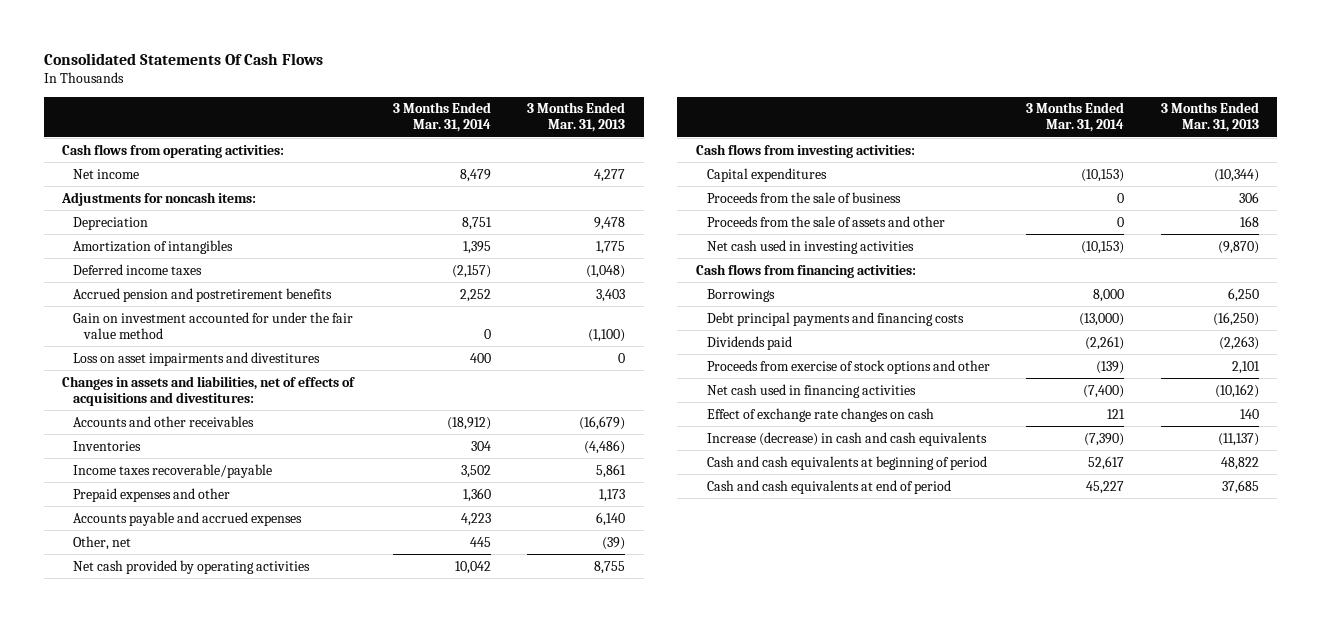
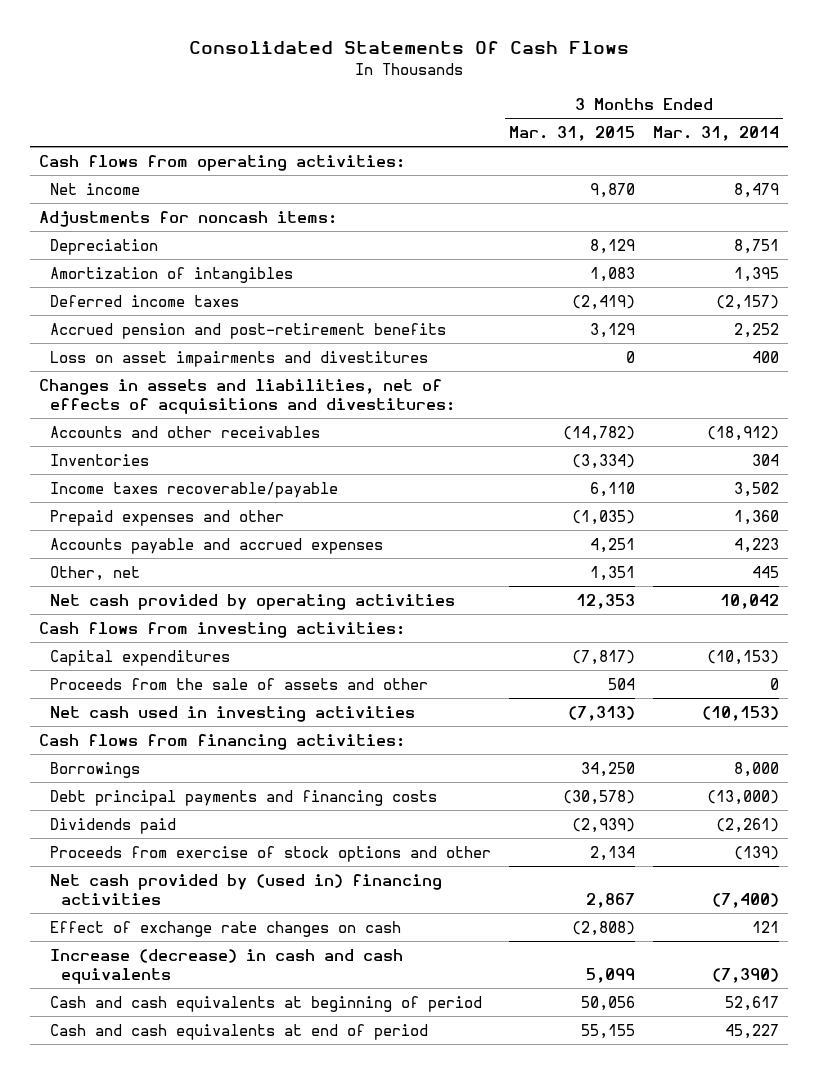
[527,102,626,133] 3 Months Ended Mar. 31, 2013 -> none
none -> [509,125,636,141] Mar. 31, 2015
[73,311,354,339] Gain on investment accounted for under the fair value method -> none
[73,287,333,302] Accrued pension and postretirement benefits -> [50,322,447,339] Accrued pension and post-retirement benefits
[706,191,901,203] Proceeds from the sale of business -> none
[706,383,916,398] Net cash used in financing activities -> [50,873,443,905] Net cash provided by (used in) financing activities

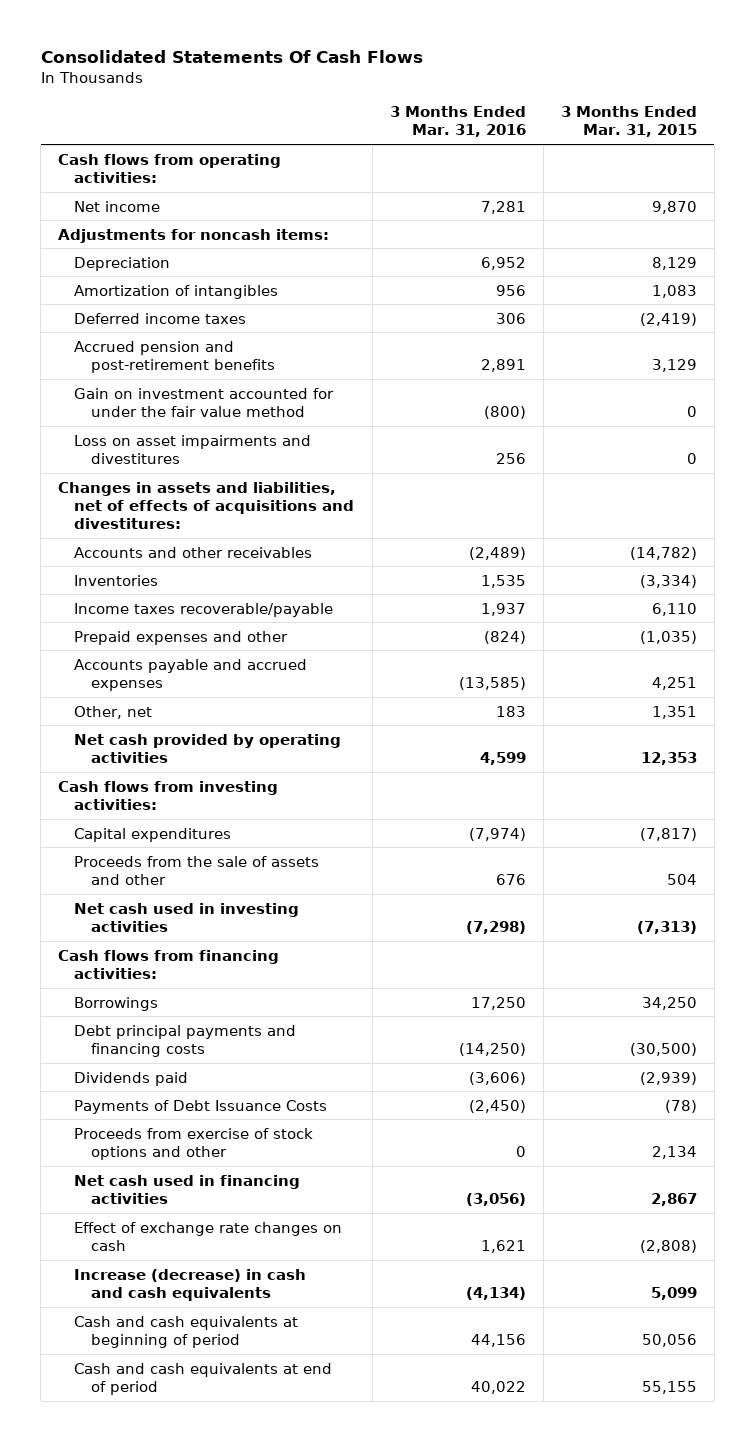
[652,125,779,141] Mar. 31, 2014 -> none
none -> [389,105,526,138] 3 Months Ended Mar. 31, 2016
none -> [74,387,335,417] Gain on investment accounted for under the fair value method
[563,789,636,805] (30,578) -> [629,1042,697,1056] (30,500)
none -> [74,1099,328,1114] Payments of Debt Issuance Costs
[50,873,443,905] Net cash provided by (used in) financing activities -> [74,1174,301,1204] Net cash used in financing activities

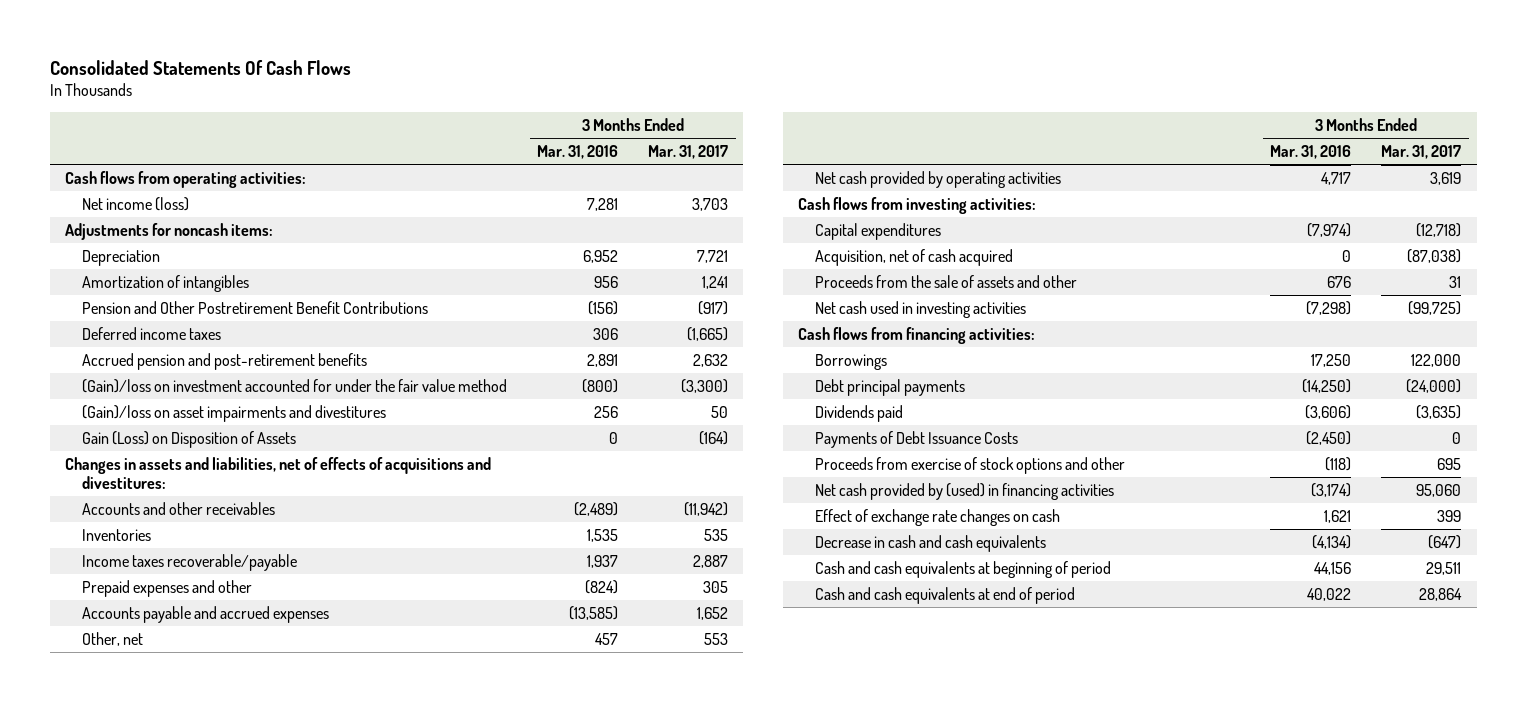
[560,105,697,138] 3 Months Ended Mar. 31, 2015 -> none
none -> [648,145,729,160] Mar. 31, 2017
[74,200,161,212] Net income -> [82,196,190,211] Net income (loss)
none -> [82,300,429,314] Pension and Other Postretirement Benefit Contributions
[74,387,335,417] Gain on investment accounted for under the fair value method -> [82,378,508,393] (Gain)/loss on investment accounted for under the fair value method
[74,434,312,464] Loss on asset impairments and divestitures -> [82,404,387,422] (Gain)/loss on asset impairments and divestitures
none -> [82,430,297,448] Gain (Loss) on Disposition of Assets
[495,705,526,717] 183 -> [595,632,619,645] 457
[479,751,526,765] 4,599 -> [1321,171,1352,185] 4,717
none -> [815,248,1014,266] Acquisition, net of cash acquired
[74,1024,297,1057] Debt principal payments and financing costs -> [815,378,966,396] Debt principal payments
[515,1145,526,1157] 0 -> [1325,456,1352,471] (118)
[74,1174,301,1204] Net cash used in financing activities -> [815,482,1115,500] Net cash provided by (used) in financing activities
[465,1192,526,1206] (3,056) -> [1311,482,1352,497] (3,174)
[74,1268,307,1301] Increase (decrease) in cash and cash equivalents -> [815,534,1047,552] Decrease in cash and cash equivalents

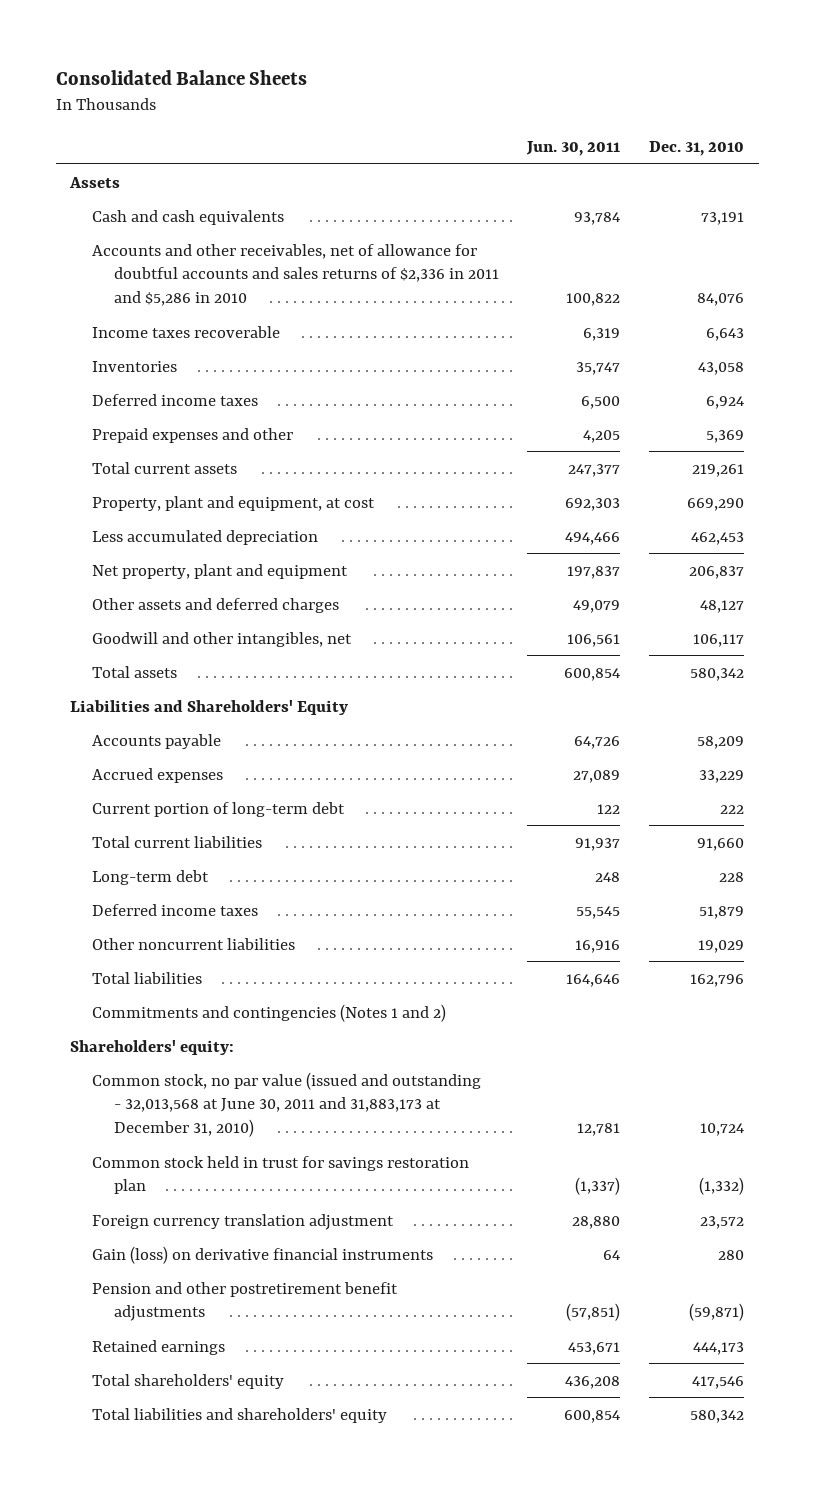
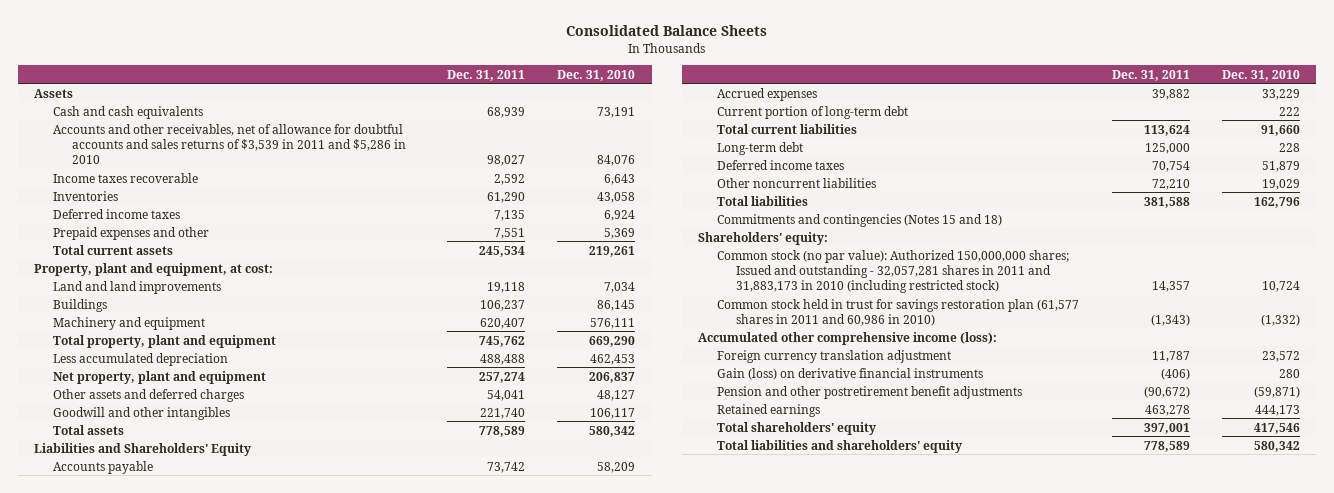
[526,140,621,156] Jun. 30, 2011 -> none
none -> [447,69,526,81] Dec. 31, 2011
[91,243,499,307] Accounts and other receivables, net of allowance for doubtful accounts and sales returns of $2,336 in 2011 and $5,286 in 2010 -> [52,123,406,164] Accounts and other receivables, net of allowance for doubtful accounts and sales returns of $3,539 in 2011 and $5,286 in 2010
none -> [33,262,273,276] Property, plant and equipment, at cost:
none -> [52,280,221,294] Land and land improvements
none -> [52,298,107,312] Buildings
none -> [52,316,205,330] Machinery and equipment
[91,495,375,511] Property, plant and equipment, at cost -> [52,334,276,348] Total property, plant and equipment
[91,631,352,647] Goodwill and other intangibles, net -> [52,406,230,420] Goodwill and other intangibles
[91,1003,446,1022] Commitments and contingencies (Notes 1 and 2) -> [717,213,1003,227] Commitments and contingencies (Notes 15 and 18)
[91,1071,481,1138] Common stock, no par value (issued and outstanding - 32,013,568 at June 30, 2011 and 31,883,173 at December 31, 2010) -> [717,249,1070,293] Common stock (no par value): Authorized 150,000,000 shares; Issued and outstanding - 32,057,281 shares in 2011 and 31,883,173 in 2010 (including restricted stock)
[91,1155,469,1195] Common stock held in trust for savings restoration plan -> [717,298,1080,326] Common stock held in trust for savings restoration plan (61,577 shares in 2011 and 60,986 in 2010)
none -> [698,331,998,345] Accumulated other comprehensive income (loss):

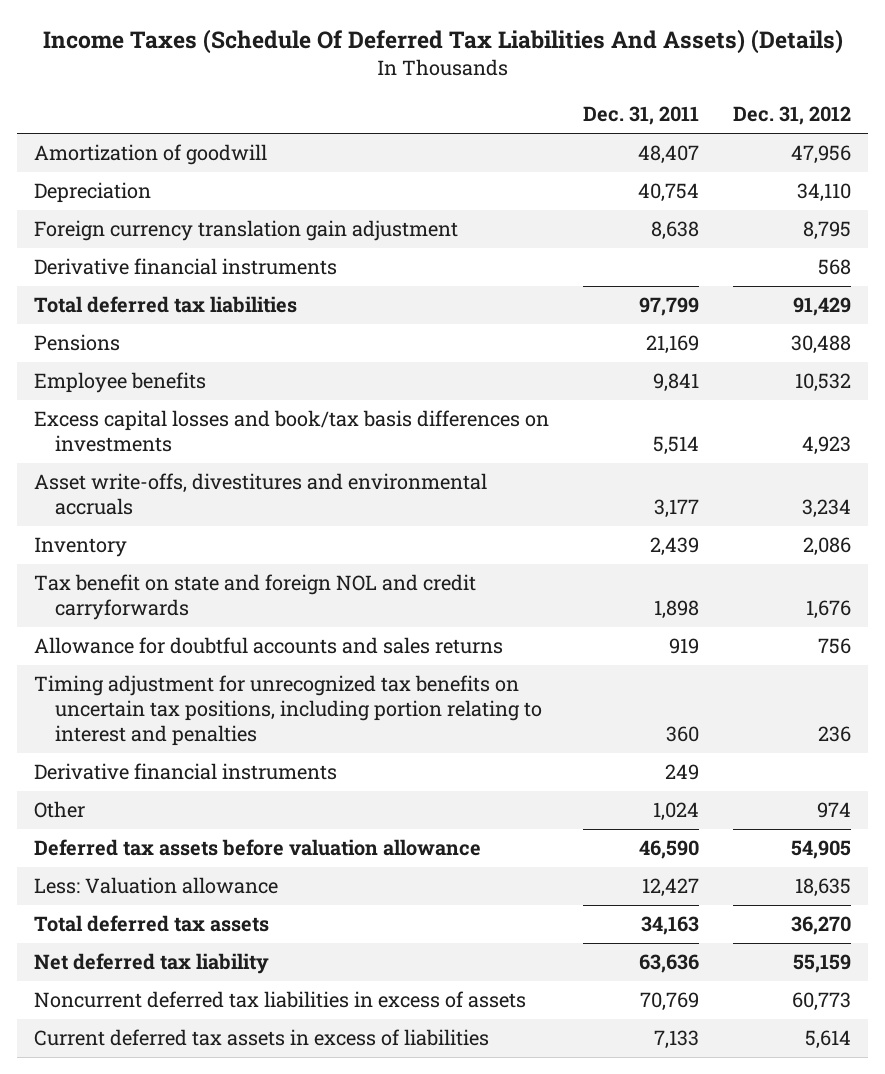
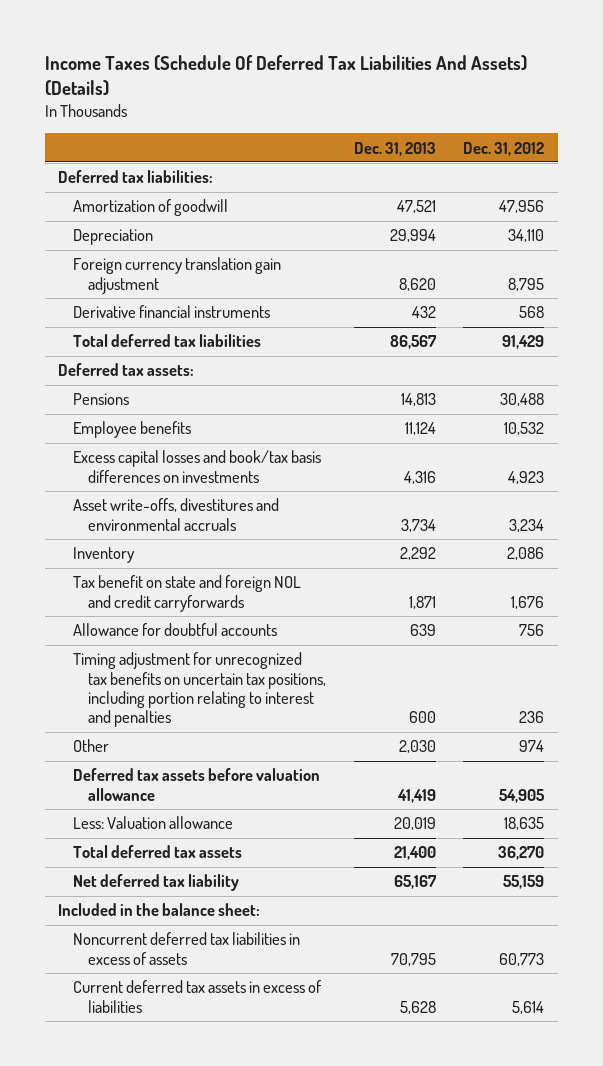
[583,106,700,126] Dec. 31, 2011 -> none
none -> [353,141,436,156] Dec. 31, 2013
none -> [58,170,214,184] Deferred tax liabilities:
none -> [58,363,195,377] Deferred tax assets:
[34,637,504,655] Allowance for doubtful accounts and sales returns -> [73,623,278,637] Allowance for doubtful accounts
[34,763,338,781] Derivative financial instruments -> none
none -> [58,903,261,917] Included in the balance sheet:

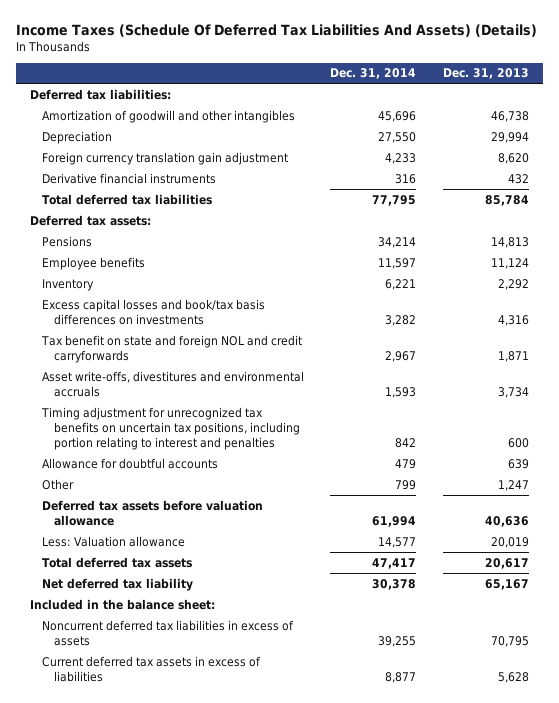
[463,141,545,156] Dec. 31, 2012 -> none
none -> [330,68,417,80] Dec. 31, 2014
[73,199,229,217] Amortization of goodwill -> [41,109,295,123] Amortization of goodwill and other intangibles
[396,200,436,214] 47,521 -> [491,110,530,122] 46,738
[389,335,437,350] 86,567 -> [485,194,530,206] 85,784
[73,450,322,483] Excess capital losses and book/tax basis differences on investments -> [41,298,265,325] Excess capital losses and book/tax basis differences on investments
[73,498,280,531] Asset write-offs, divestitures and environmental accruals -> [41,370,304,397] Asset write-offs, divestitures and environmental accruals
[73,623,278,637] Allowance for doubtful accounts -> [41,457,218,469] Allowance for doubtful accounts
[398,740,436,754] 2,030 -> [498,479,530,491] 1,247
[396,788,436,803] 41,419 -> [485,515,530,527] 40,636
[393,846,436,861] 21,400 -> [485,557,530,569] 20,617

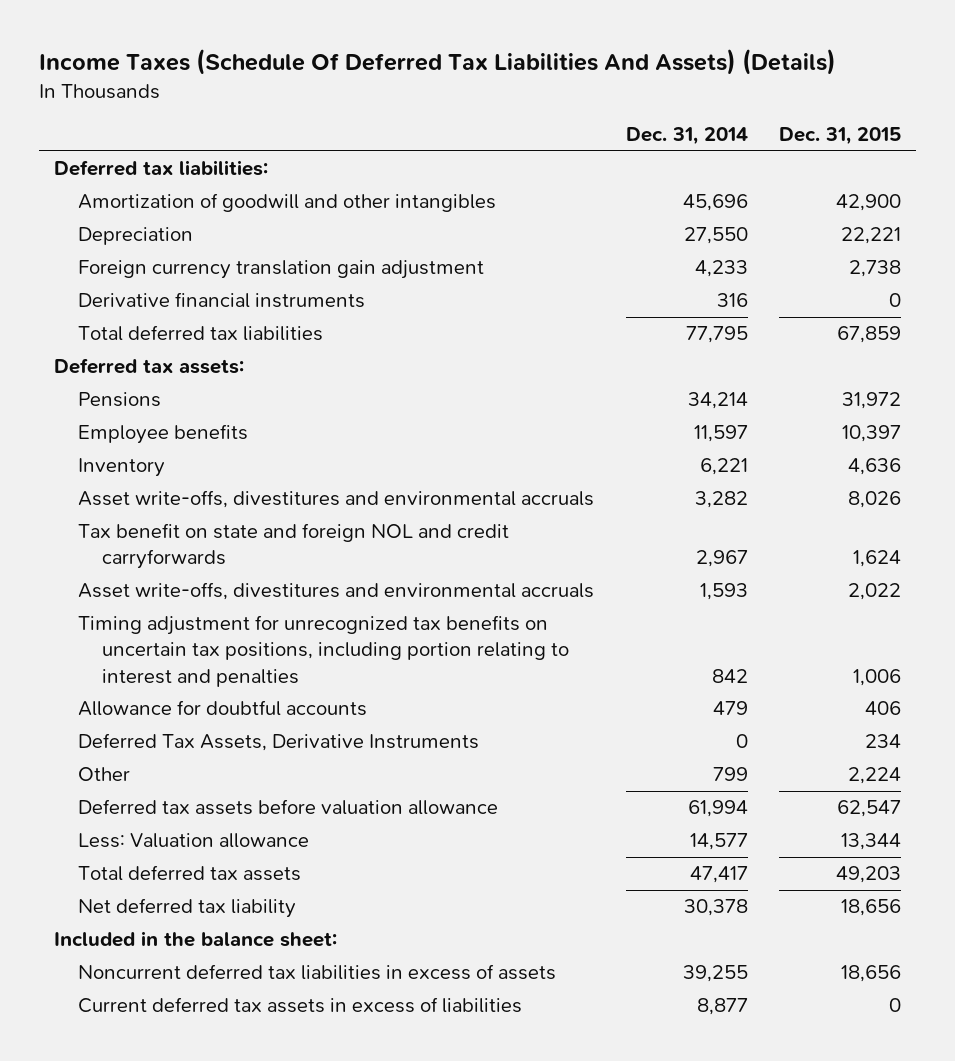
[443,68,530,80] Dec. 31, 2013 -> none
none -> [778,127,901,146] Dec. 31, 2015
[41,298,265,325] Excess capital losses and book/tax basis differences on investments -> [78,490,595,509] Asset write-offs, divestitures and environmental accruals
none -> [78,733,480,752] Deferred Tax Assets, Derivative Instruments

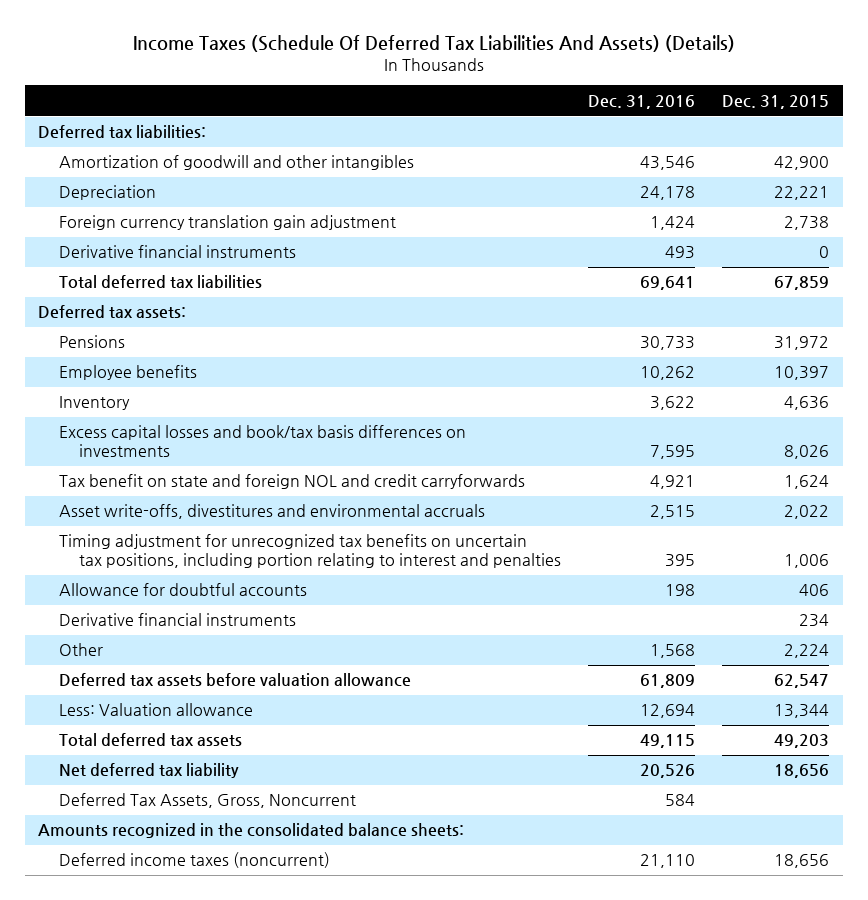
[625,127,748,146] Dec. 31, 2014 -> none
none -> [588,94,696,109] Dec. 31, 2016
[78,490,595,509] Asset write-offs, divestitures and environmental accruals -> [58,425,466,458] Excess capital losses and book/tax basis differences on investments
[78,733,480,752] Deferred Tax Assets, Derivative Instruments -> [58,613,296,627] Derivative financial instruments
[78,997,523,1014] Current deferred tax assets in excess of liabilities -> none
none -> [58,793,356,809] Deferred Tax Assets, Gross, Noncurrent
[54,931,338,948] Included in the balance sheet: -> [38,823,465,839] Amounts recognized in the consolidated balance sheets:
[78,964,557,981] Noncurrent deferred tax liabilities in excess of assets -> [58,852,330,869] Deferred income taxes (noncurrent)

